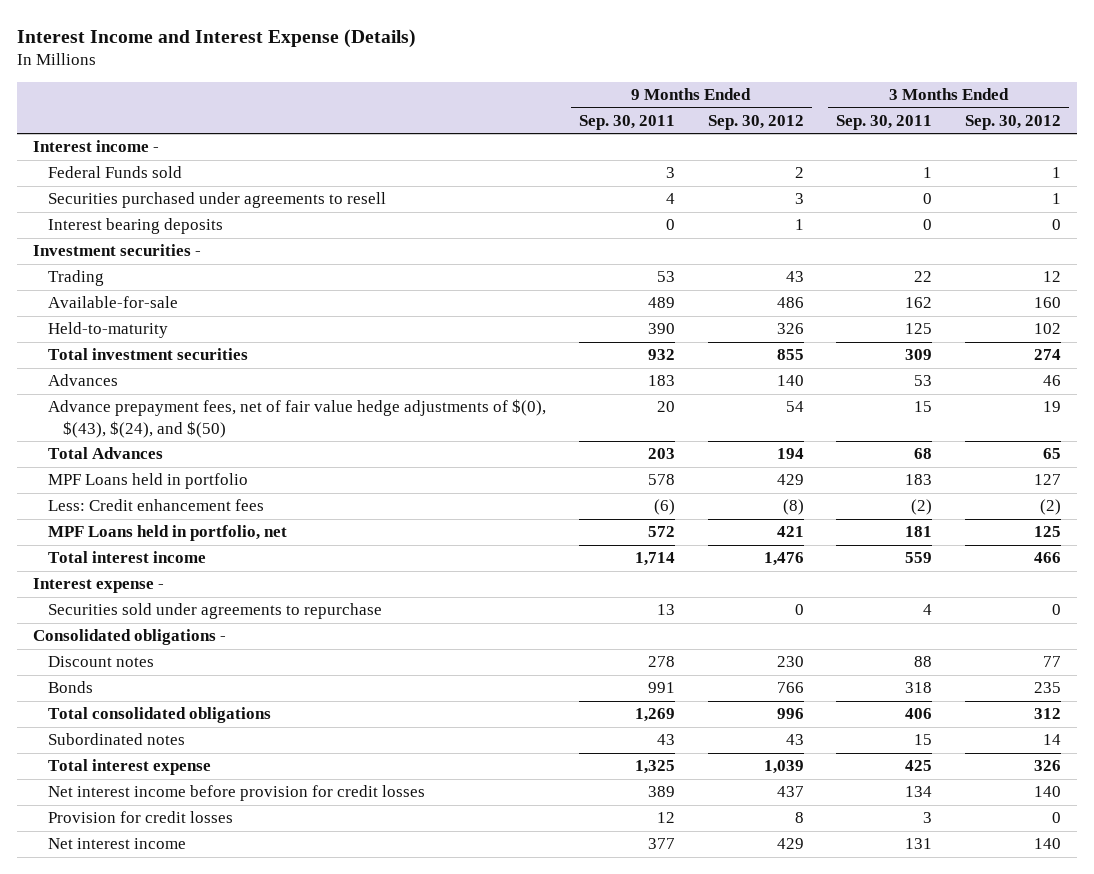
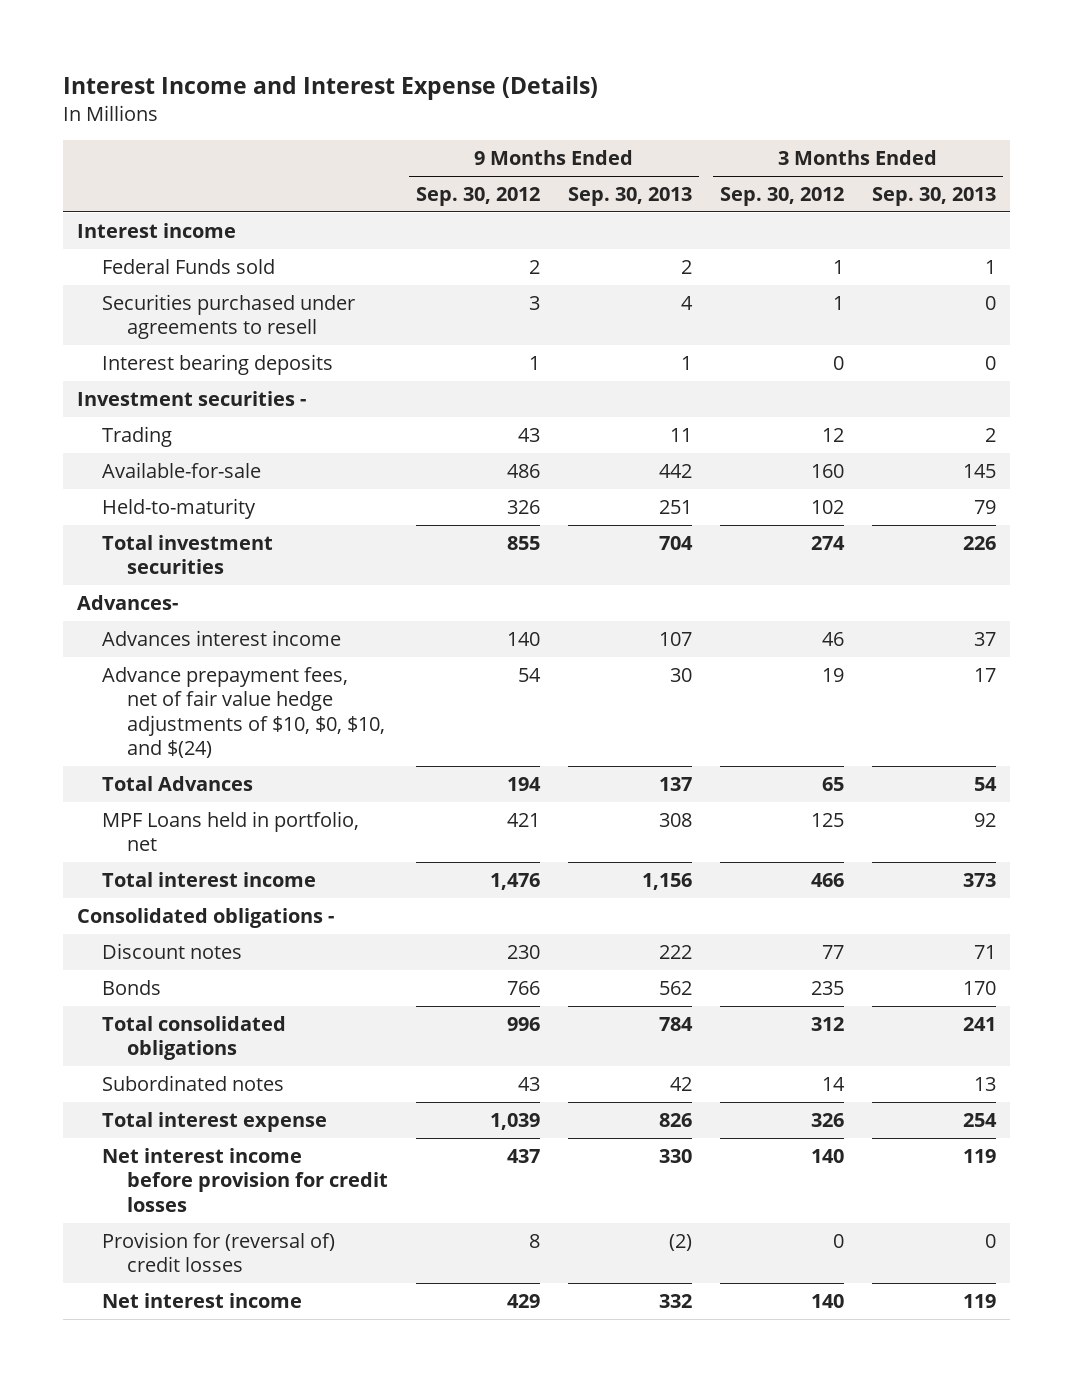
[578,114,675,130] Sep. 30, 2011 -> none
[836,114,933,130] Sep. 30, 2011 -> none
none -> [567,187,692,207] Sep. 30, 2013
none -> [872,187,997,207] Sep. 30, 2013
[32,140,159,153] Interest income - -> [77,222,237,238] Interest income
none -> [77,594,179,610] Advances-
[48,374,119,387] Advances -> [101,629,341,646] Advances interest income
[48,399,547,438] Advance prepayment fees, net of fair value hedge adjustments of $(0), $(43), $(24), and $(50) -> [101,666,385,759] Advance prepayment fees, net of fair value hedge adjustments of $10, $0, $10, and $(24)
[48,473,249,490] MPF Loans held in portfolio -> none
[48,499,265,512] Less: Credit enhancement fees -> none
[32,578,164,594] Interest expense - -> none
[48,603,383,620] Securities sold under agreements to repurchase -> none
[48,811,234,824] Provision for credit losses -> [101,1231,335,1273] Provision for (reversal of) credit losses

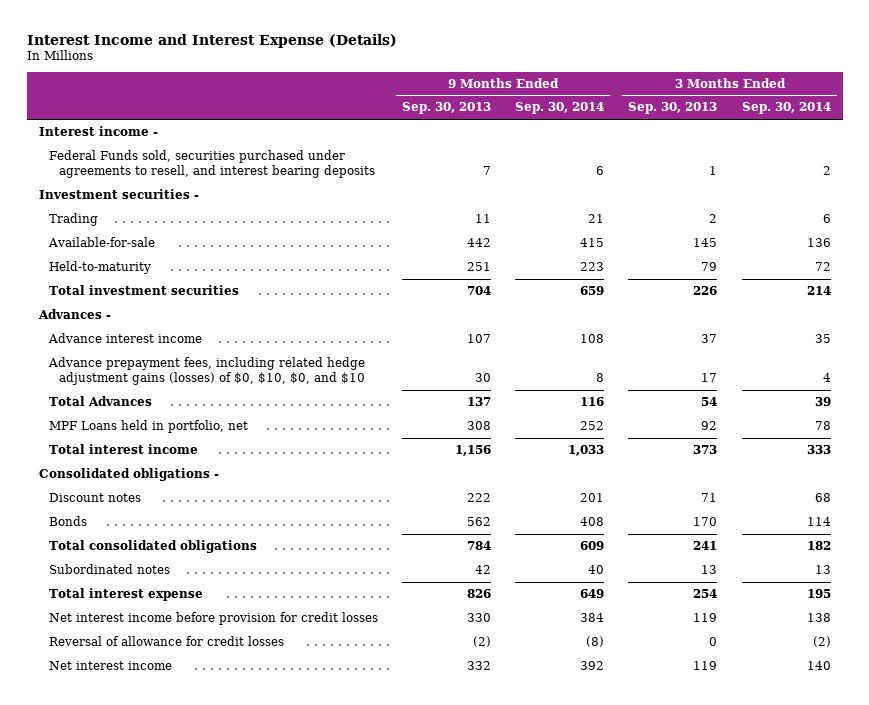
[415,187,540,207] Sep. 30, 2012 -> none
[720,187,845,207] Sep. 30, 2012 -> none
none -> [515,102,605,115] Sep. 30, 2014
none -> [741,102,831,115] Sep. 30, 2014
[101,258,275,274] Federal Funds sold -> none
[101,293,355,340] Securities purchased under agreements to resell -> none
[101,353,333,375] Interest bearing deposits -> none
[77,222,237,238] Interest income -> [38,126,158,137] Interest income -
none -> [48,150,375,178] Federal Funds sold, securities purchased under agreements to resell, and interest bearing deposits
[77,594,179,610] Advances- -> [37,309,111,320] Advances -
[101,629,341,646] Advances interest income -> [47,333,202,344] Advance interest income
[101,666,385,759] Advance prepayment fees, net of fair value hedge adjustments of $10, $0, $10, and $(24) -> [47,357,365,385] Advance prepayment fees, including related hedge adjustment gains (losses) of $0, $10, $0, and $10
[101,1231,335,1273] Provision for (reversal of) credit losses -> [48,636,284,647] Reversal of allowance for credit losses

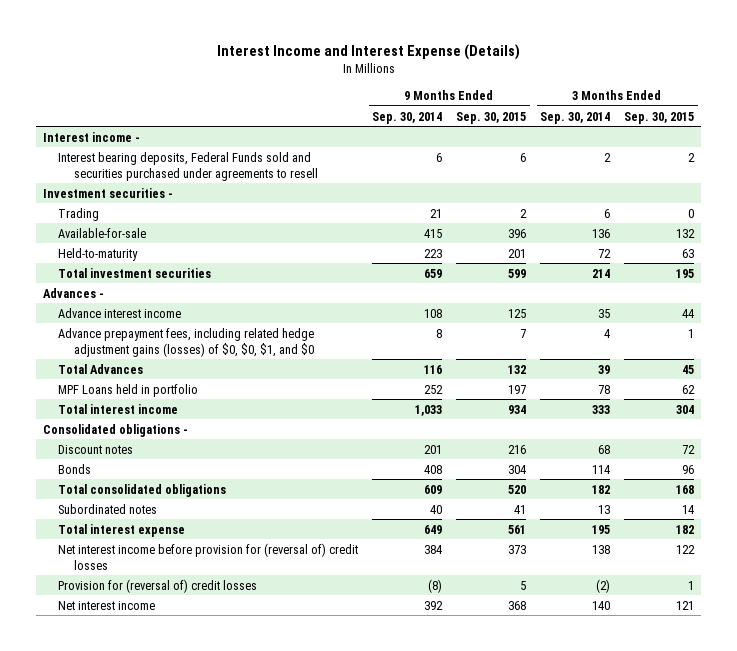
[402,102,492,115] Sep. 30, 2013 -> none
[628,102,718,115] Sep. 30, 2013 -> none
none -> [456,111,527,124] Sep. 30, 2015
none -> [624,111,695,124] Sep. 30, 2015
[48,150,375,178] Federal Funds sold, securities purchased under agreements to resell, and interest bearing deposits -> [58,151,318,181] Interest bearing deposits, Federal Funds sold and securities purchased under agreements to resell
[47,357,365,385] Advance prepayment fees, including related hedge adjustment gains (losses) of $0, $10, $0, and $10 -> [58,327,315,357] Advance prepayment fees, including related hedge adjustment gains (losses) of $0, $0, $1, and $0
[48,420,248,434] MPF Loans held in portfolio, net -> [58,383,199,397] MPF Loans held in portfolio
[48,612,378,626] Net interest income before provision for credit losses -> [58,542,359,570] Net interest income before provision for (reversal of) credit losses
[48,636,284,647] Reversal of allowance for credit losses -> [58,578,258,593] Provision for (reversal of) credit losses

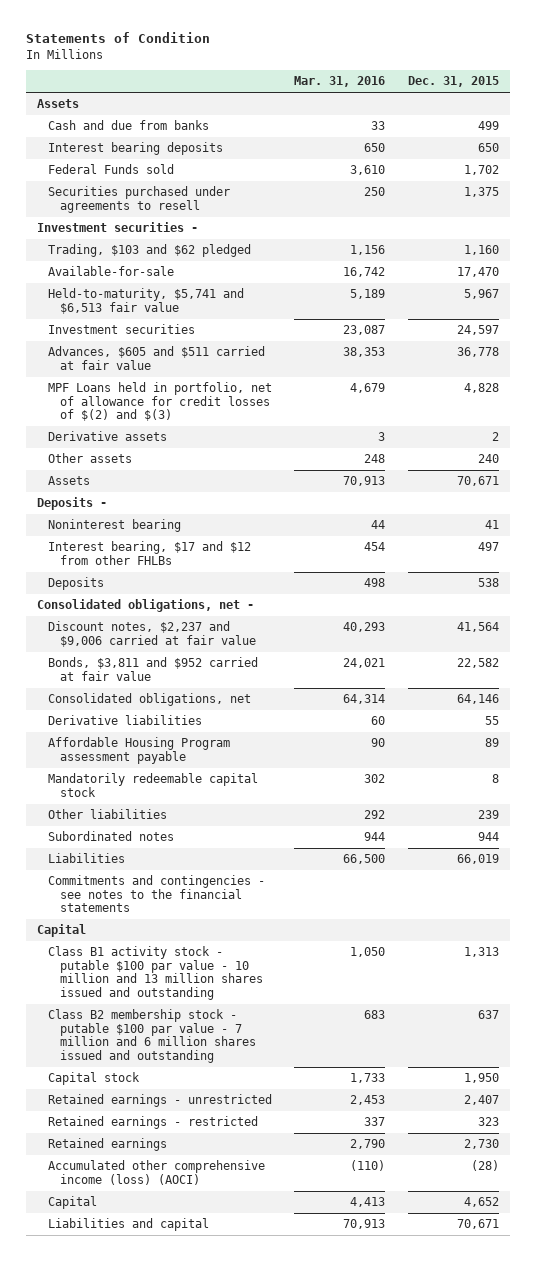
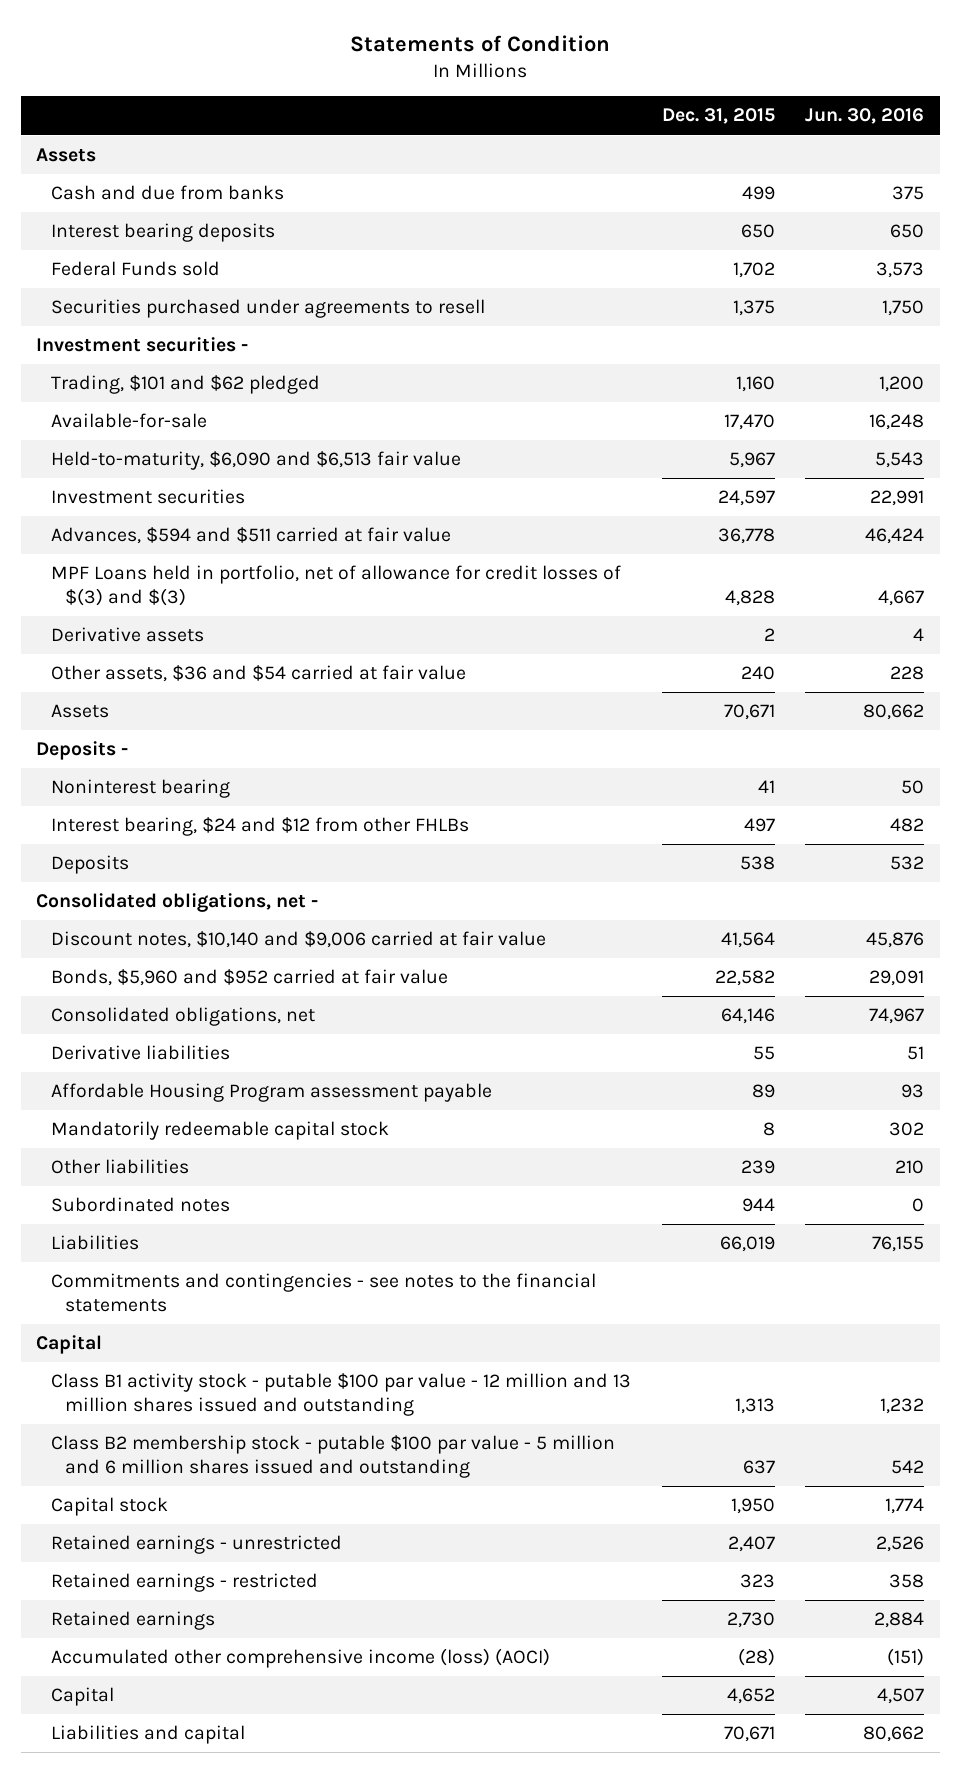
[294,76,386,88] Mar. 31, 2016 -> none
none -> [805,108,925,125] Jun. 30, 2016
[48,244,252,258] Trading, $103 and $62 pledged -> [50,375,320,395] Trading, $101 and $62 pledged
[48,288,245,314] Held-to-maturity, $5,741 and $6,513 fair value -> [50,451,461,471] Held-to-maturity, $6,090 and $6,513 fair value
[48,346,266,370] Advances, $605 and $511 carried at fair value -> [50,527,451,545] Advances, $594 and $511 carried at fair value
[48,382,273,422] MPF Loans held in portfolio, net of allowance for credit losses of $(2) and $(3) -> [50,565,621,606] MPF Loans held in portfolio, net of allowance for credit losses of $(3) and $(3)
[48,453,133,464] Other assets -> [50,665,466,683] Other assets, $36 and $54 carried at fair value
[48,541,252,565] Interest bearing, $17 and $12 from other FHLBs -> [50,817,469,837] Interest bearing, $24 and $12 from other FHLBs
[48,621,256,647] Discount notes, $2,237 and $9,006 carried at fair value -> [50,931,546,949] Discount notes, $10,140 and $9,006 carried at fair value
[48,657,259,681] Bonds, $3,811 and $952 carried at fair value -> [50,969,448,987] Bonds, $5,960 and $952 carried at fair value
[48,946,263,1000] Class B1 activity stock - putable $100 par value - 10 million and 13 million shares issued and outstanding -> [50,1373,631,1416] Class B1 activity stock - putable $100 par value - 12 million and 13 million shares issued and outstanding
[48,1009,256,1063] Class B2 membership stock - putable $100 par value - 7 million and 6 million shares issued and outstanding -> [50,1435,615,1478] Class B2 membership stock - putable $100 par value - 5 million and 6 million shares issued and outstanding

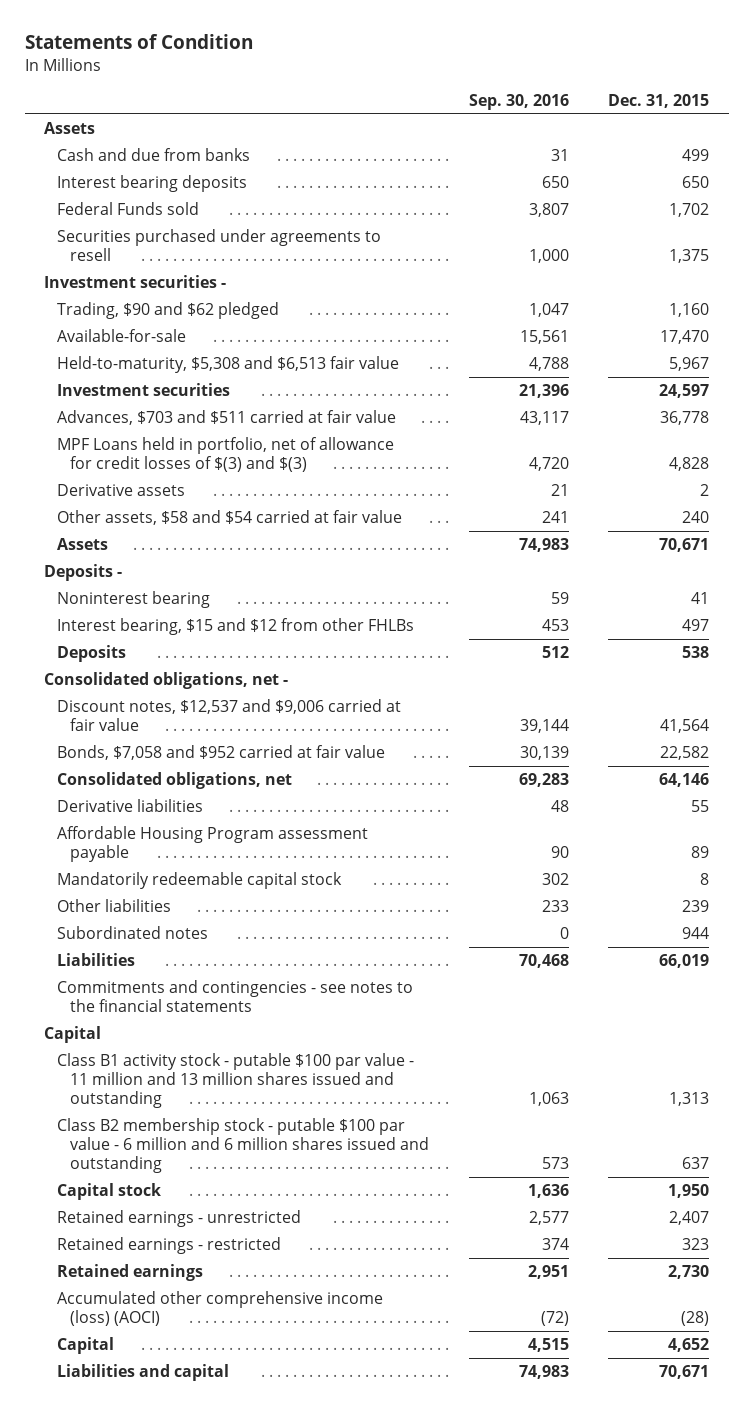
[805,108,925,125] Jun. 30, 2016 -> none
none -> [468,93,569,110] Sep. 30, 2016
[50,375,320,395] Trading, $101 and $62 pledged -> [57,302,280,320] Trading, $90 and $62 pledged
[50,451,461,471] Held-to-maturity, $6,090 and $6,513 fair value -> [57,356,400,374] Held-to-maturity, $5,308 and $6,513 fair value
[50,527,451,545] Advances, $594 and $511 carried at fair value -> [57,410,397,426] Advances, $703 and $511 carried at fair value
[50,665,466,683] Other assets, $36 and $54 carried at fair value -> [57,510,403,526] Other assets, $58 and $54 carried at fair value
[50,817,469,837] Interest bearing, $24 and $12 from other FHLBs -> [57,618,415,636] Interest bearing, $15 and $12 from other FHLBs
[50,931,546,949] Discount notes, $10,140 and $9,006 carried at fair value -> [57,699,402,732] Discount notes, $12,537 and $9,006 carried at fair value
[50,969,448,987] Bonds, $5,960 and $952 carried at fair value -> [57,745,386,761] Bonds, $7,058 and $952 carried at fair value
[50,1373,631,1416] Class B1 activity stock - putable $100 par value - 12 million and 13 million shares issued and outstanding -> [57,1053,415,1109] Class B1 activity stock - putable $100 par value - 11 million and 13 million shares issued and outstanding
[50,1435,615,1478] Class B2 membership stock - putable $100 par value - 5 million and 6 million shares issued and outstanding -> [57,1118,429,1174] Class B2 membership stock - putable $100 par value - 6 million and 6 million shares issued and outstanding

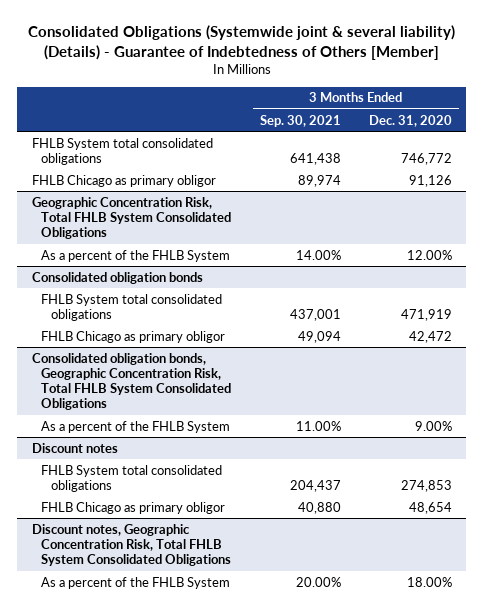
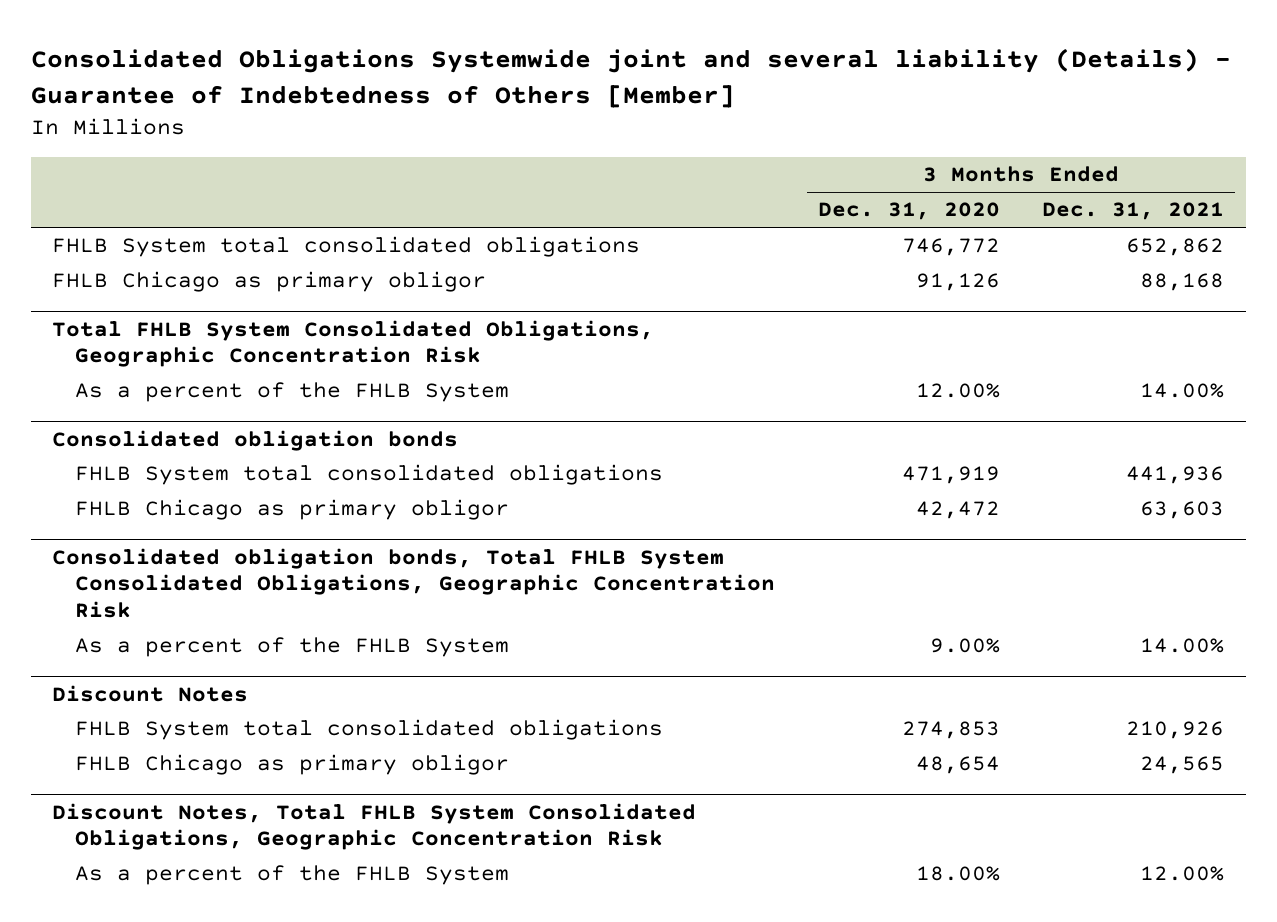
[27,25,455,60] Consolidated Obligations (Systemwide joint & several liability) (Details) - Guarantee of Indebtedness of Others [Member] -> [30,47,1231,108] Consolidated Obligations Systemwide joint and several liability (Details) - Guarantee of Indebtedness of Others [Member]
[259,114,341,127] Sep. 30, 2021 -> none
none -> [1042,202,1225,221] Dec. 31, 2021
[31,196,232,240] Geographic Concentration Risk, Total FHLB System Consolidated Obligations -> [52,319,655,368] Total FHLB System Consolidated Obligations, Geographic Concentration Risk
[31,352,232,411] Consolidated obligation bonds, Geographic Concentration Risk, Total FHLB System Consolidated Obligations -> [52,547,775,618] Consolidated obligation bonds, Total FHLB System Consolidated Obligations, Geographic Concentration Risk
[31,442,118,453] Discount notes -> [52,684,249,702] Discount Notes
[31,523,232,567] Discount notes, Geographic Concentration Risk, Total FHLB System Consolidated Obligations -> [52,802,697,851] Discount Notes, Total FHLB System Consolidated Obligations, Geographic Concentration Risk

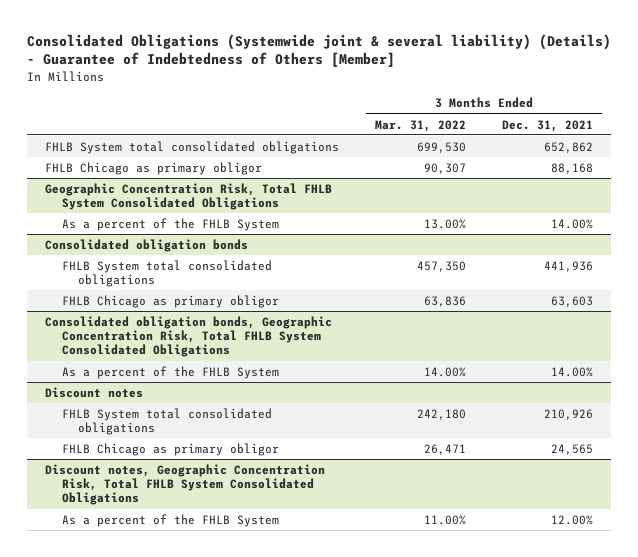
[30,47,1231,108] Consolidated Obligations Systemwide joint and several liability (Details) - Guarantee of Indebtedness of Others [Member] -> [26,33,611,68] Consolidated Obligations (Systemwide joint & several liability) (Details) - Guarantee of Indebtedness of Others [Member]
[817,202,1000,221] Dec. 31, 2020 -> none
none -> [374,119,466,132] Mar. 31, 2022
[52,319,655,368] Total FHLB System Consolidated Obligations, Geographic Concentration Risk -> [44,182,332,211] Geographic Concentration Risk, Total FHLB System Consolidated Obligations
[52,547,775,618] Consolidated obligation bonds, Total FHLB System Consolidated Obligations, Geographic Concentration Risk -> [44,315,332,358] Consolidated obligation bonds, Geographic Concentration Risk, Total FHLB System Consolidated Obligations
[52,684,249,702] Discount Notes -> [44,386,143,398] Discount notes
[52,802,697,851] Discount Notes, Total FHLB System Consolidated Obligations, Geographic Concentration Risk -> [44,463,325,506] Discount notes, Geographic Concentration Risk, Total FHLB System Consolidated Obligations

